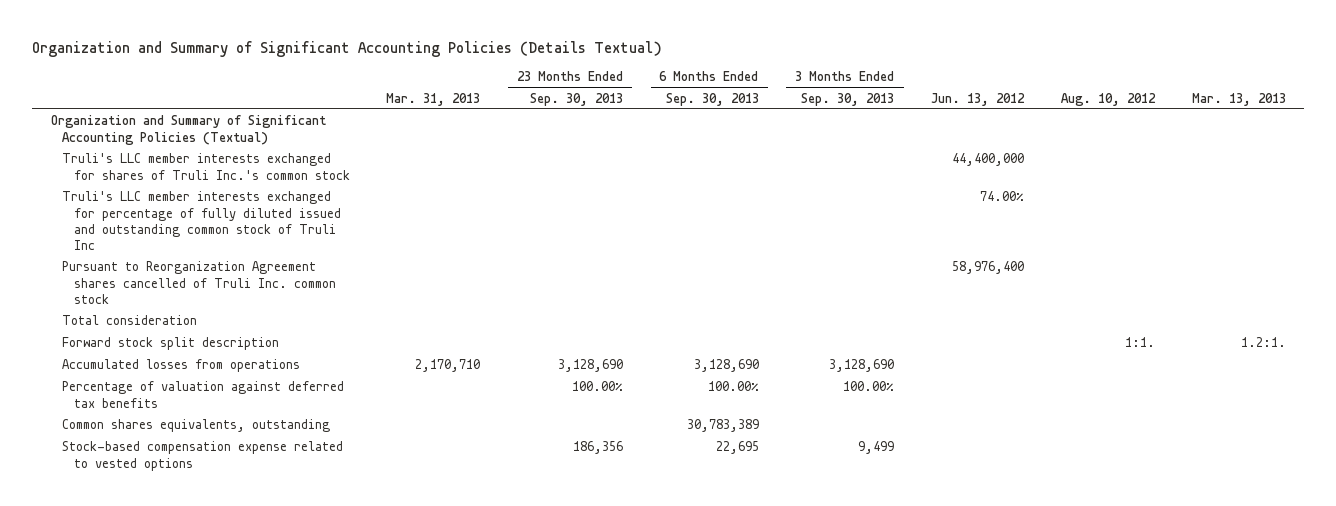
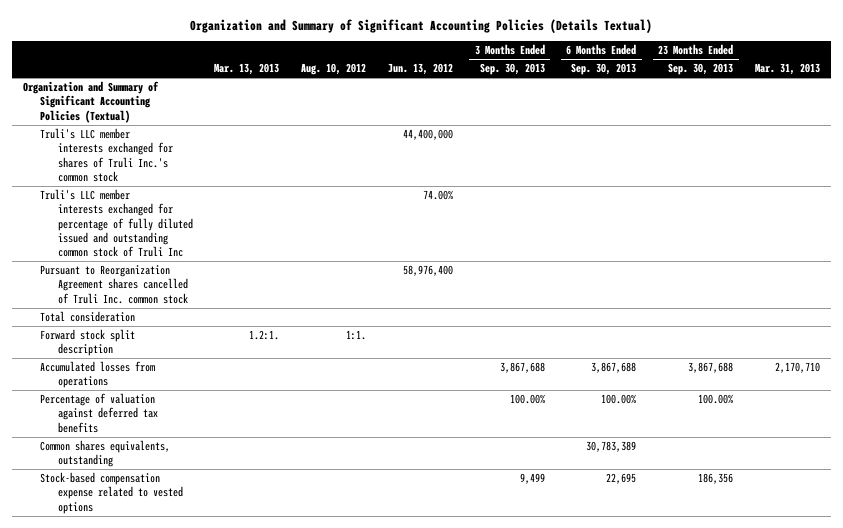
[557,359,623,373] 3,128,690 -> [688,361,734,373] 3,867,688
[693,359,759,373] 3,128,690 -> [591,361,637,373] 3,867,688
[829,359,895,373] 3,128,690 -> [499,361,545,373] 3,867,688

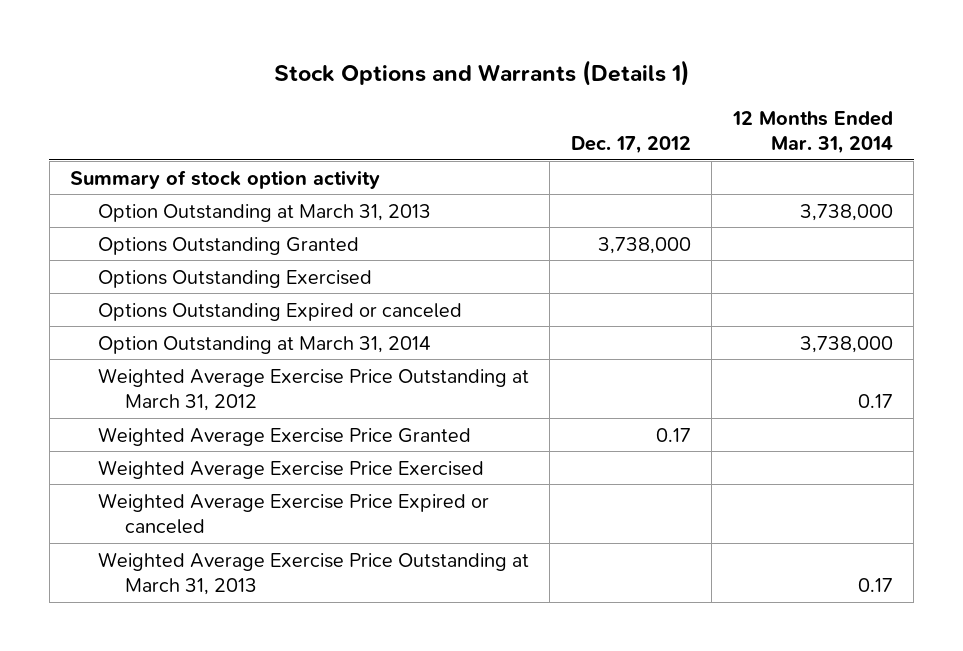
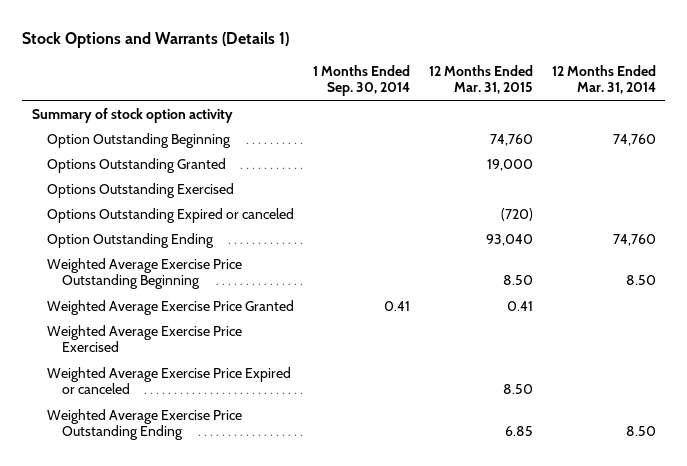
[570,136,691,155] Dec. 17, 2012 -> none
none -> [312,64,410,97] 1 Months Ended Sep. 30, 2014
none -> [428,64,533,95] 12 Months Ended Mar. 31, 2015
[97,203,431,222] Option Outstanding at March 31, 2013 -> [46,132,231,148] Option Outstanding Beginning
[799,203,893,221] 3,738,000 -> [612,133,656,146] 74,760
[97,335,431,354] Option Outstanding at March 31, 2014 -> [46,232,214,248] Option Outstanding Ending
[799,335,893,353] 3,738,000 -> [612,233,656,246] 74,760
[97,367,529,412] Weighted Average Exercise Price Outstanding at March 31, 2012 -> [46,257,242,290] Weighted Average Exercise Price Outstanding Beginning
[857,394,893,409] 0.17 -> [625,275,656,286] 8.50
[97,551,529,596] Weighted Average Exercise Price Outstanding at March 31, 2013 -> [46,408,242,441] Weighted Average Exercise Price Outstanding Ending
[857,578,893,593] 0.17 -> [625,426,656,437] 8.50

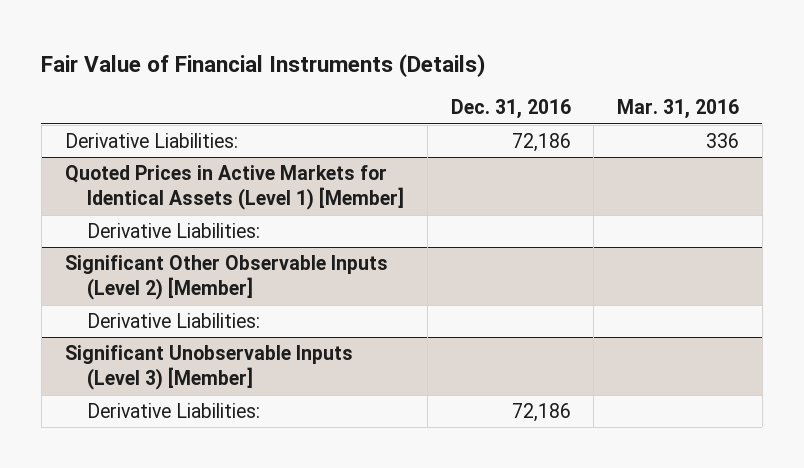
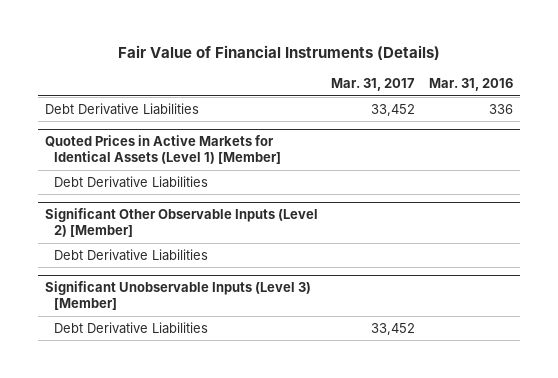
[450,99,571,120] Dec. 31, 2016 -> none
none -> [331,78,416,92] Mar. 31, 2017
[64,133,238,149] Derivative Liabilities: -> [44,102,199,115] Debt Derivative Liabilities
[87,223,261,239] Derivative Liabilities: -> [53,175,208,188] Debt Derivative Liabilities
[87,313,261,329] Derivative Liabilities: -> [53,248,208,261] Debt Derivative Liabilities
[87,403,261,419] Derivative Liabilities: -> [53,321,208,334] Debt Derivative Liabilities

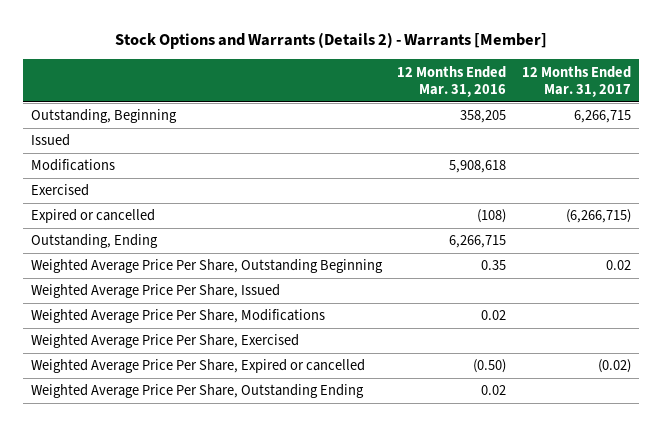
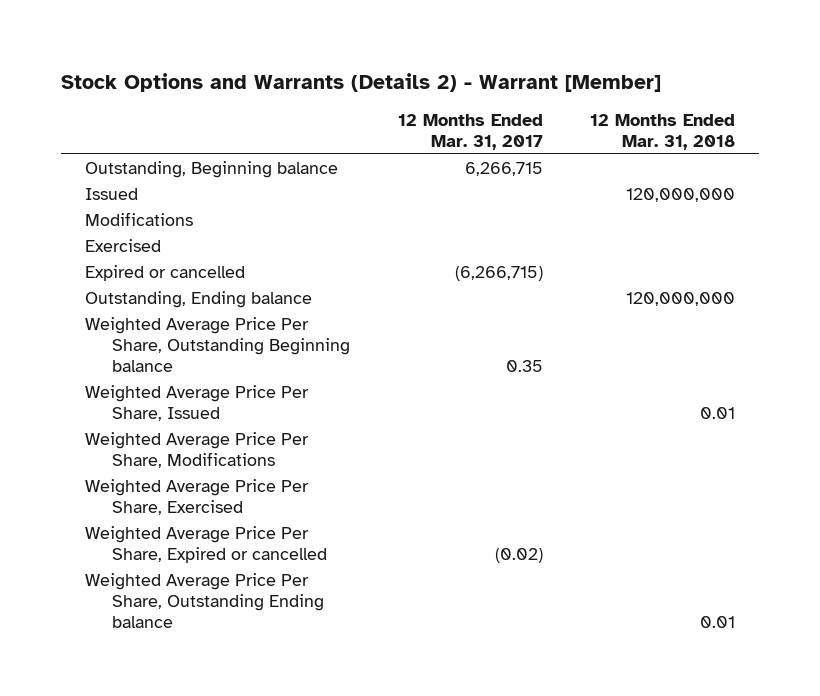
[114,32,547,50] Stock Options and Warrants (Details 2) - Warrants [Member] -> [61,72,662,92] Stock Options and Warrants (Details 2) - Warrant [Member]
[397,65,507,97] 12 Months Ended Mar. 31, 2016 -> none
none -> [590,113,736,150] 12 Months Ended Mar. 31, 2018
[30,109,177,124] Outstanding, Beginning -> [84,161,338,179] Outstanding, Beginning balance
[30,234,158,249] Outstanding, Ending -> [84,291,312,309] Outstanding, Ending balance
[30,259,383,274] Weighted Average Price Per Share, Outstanding Beginning -> [84,317,350,373] Weighted Average Price Per Share, Outstanding Beginning balance
[606,260,632,271] 0.02 -> [505,360,543,373] 0.35
[30,384,364,399] Weighted Average Price Per Share, Outstanding Ending -> [84,573,324,629] Weighted Average Price Per Share, Outstanding Ending balance

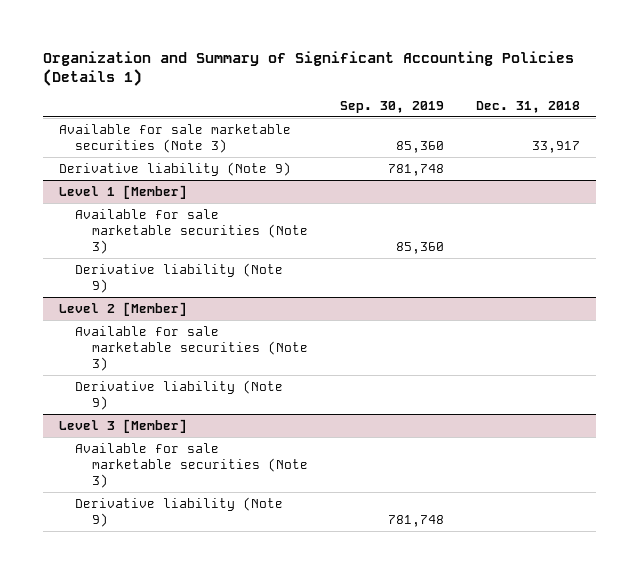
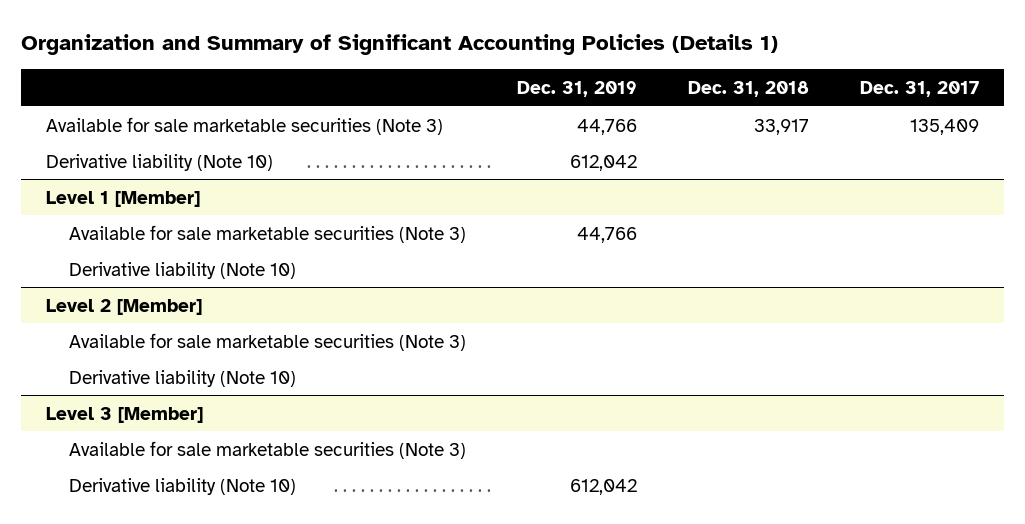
[339,100,444,113] Sep. 30, 2019 -> none
none -> [516,81,637,98] Dec. 31, 2019
none -> [859,81,979,98] Dec. 31, 2017
[59,161,292,176] Derivative liability (Note 9) -> [46,153,274,171] Derivative liability (Note 10)
[75,262,284,293] Derivative liability (Note 9) -> [68,261,296,279] Derivative liability (Note 10)
[75,379,284,410] Derivative liability (Note 9) -> [68,369,296,387] Derivative liability (Note 10)
[75,496,284,527] Derivative liability (Note 9) -> [68,477,296,495] Derivative liability (Note 10)

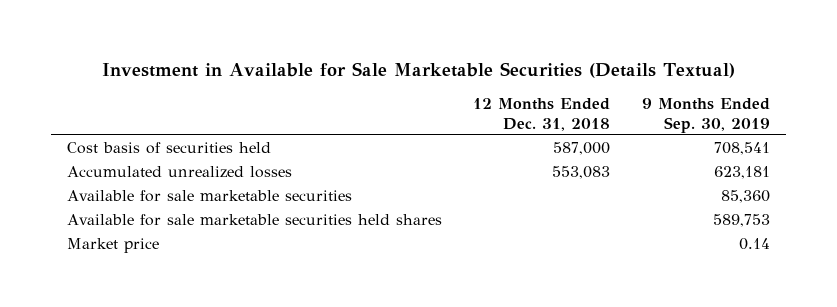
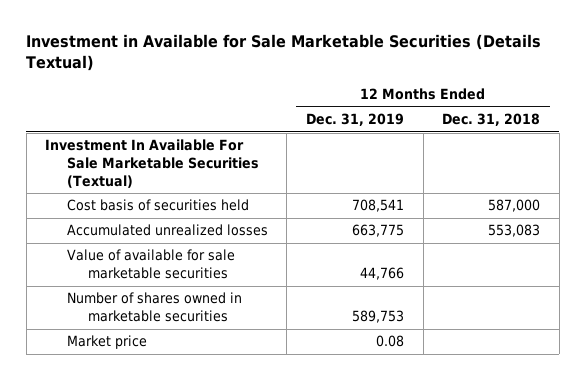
[642,98,771,133] 9 Months Ended Sep. 30, 2019 -> none
none -> [305,113,404,127] Dec. 31, 2019
none -> [45,139,259,188] Investment In Available For Sale Marketable Securities (Textual)
[66,214,442,227] Available for sale marketable securities held shares -> none
[66,190,352,203] Available for sale marketable securities -> [66,249,235,280] Value of available for sale marketable securities
none -> [66,292,242,323] Number of shares owned in marketable securities

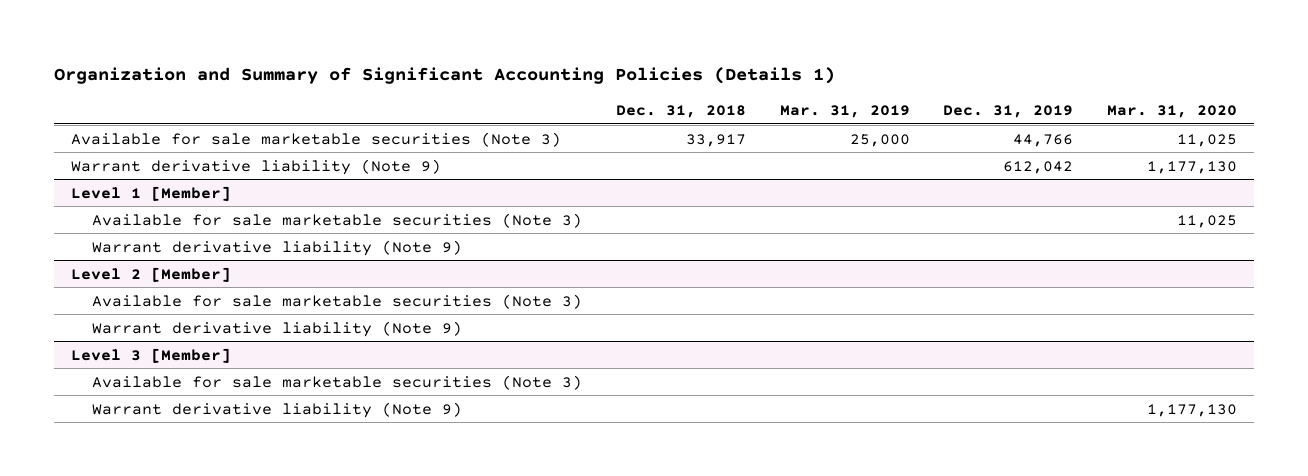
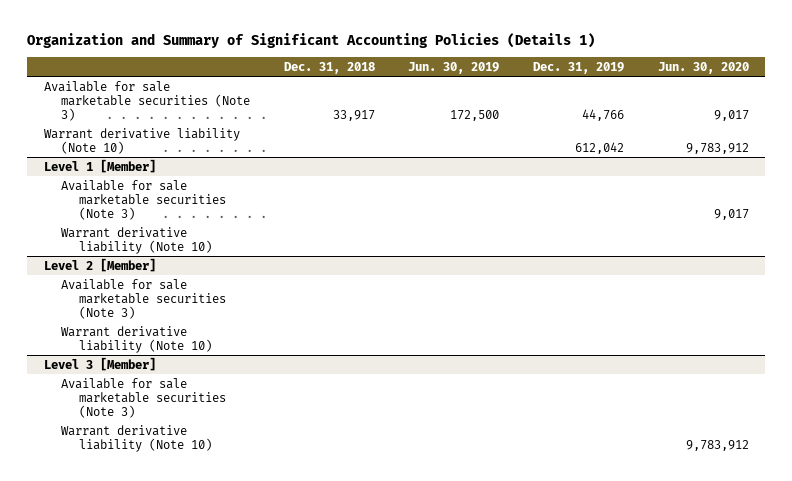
[779,105,910,119] Mar. 31, 2019 -> none
[1107,105,1238,119] Mar. 31, 2020 -> none
none -> [408,61,500,74] Jun. 30, 2019
none -> [657,61,749,74] Jun. 30, 2020
[70,158,441,175] Warrant derivative liability (Note 9) -> [43,127,240,154] Warrant derivative liability (Note 10)
[91,239,462,256] Warrant derivative liability (Note 9) -> [61,226,212,254] Warrant derivative liability (Note 10)
[91,320,462,337] Warrant derivative liability (Note 9) -> [61,325,212,353] Warrant derivative liability (Note 10)
[91,401,462,418] Warrant derivative liability (Note 9) -> [61,424,212,452] Warrant derivative liability (Note 10)

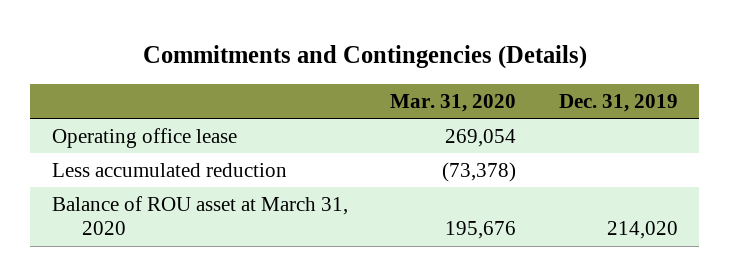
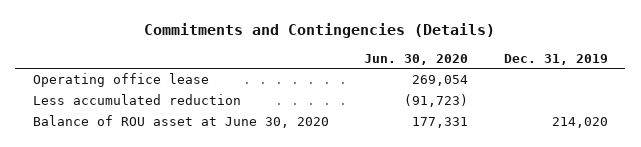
[390,94,517,113] Mar. 31, 2020 -> none
none -> [364,53,469,65] Jun. 30, 2020
[51,195,348,236] Balance of ROU asset at March 31, 2020 -> [33,114,330,128] Balance of ROU asset at June 30, 2020

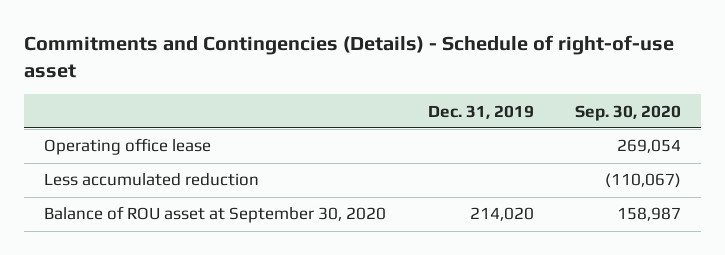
[144,23,496,39] Commitments and Contingencies (Details) -> [23,35,674,79] Commitments and Contingencies (Details) - Schedule of right-of-use asset
[364,53,469,65] Jun. 30, 2020 -> none
none -> [574,104,681,121] Sep. 30, 2020
[33,114,330,128] Balance of ROU asset at June 30, 2020 -> [44,206,387,224] Balance of ROU asset at September 30, 2020

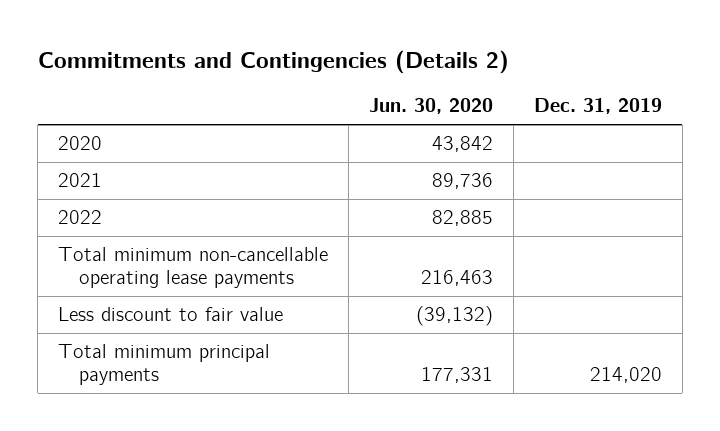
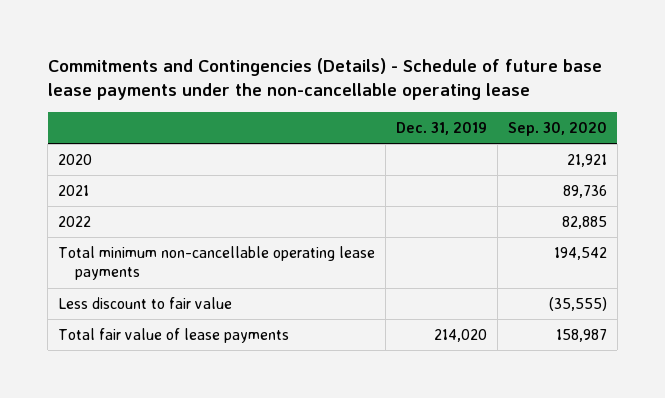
[37,49,509,74] Commitments and Contingencies (Details 2) -> [47,58,602,101] Commitments and Contingencies (Details) - Schedule of future base lease payments under the non-cancellable operating lease
[368,98,493,115] Jun. 30, 2020 -> none
none -> [507,122,607,137] Sep. 30, 2020
[58,344,271,386] Total minimum principal payments -> [58,327,290,343] Total fair value of lease payments

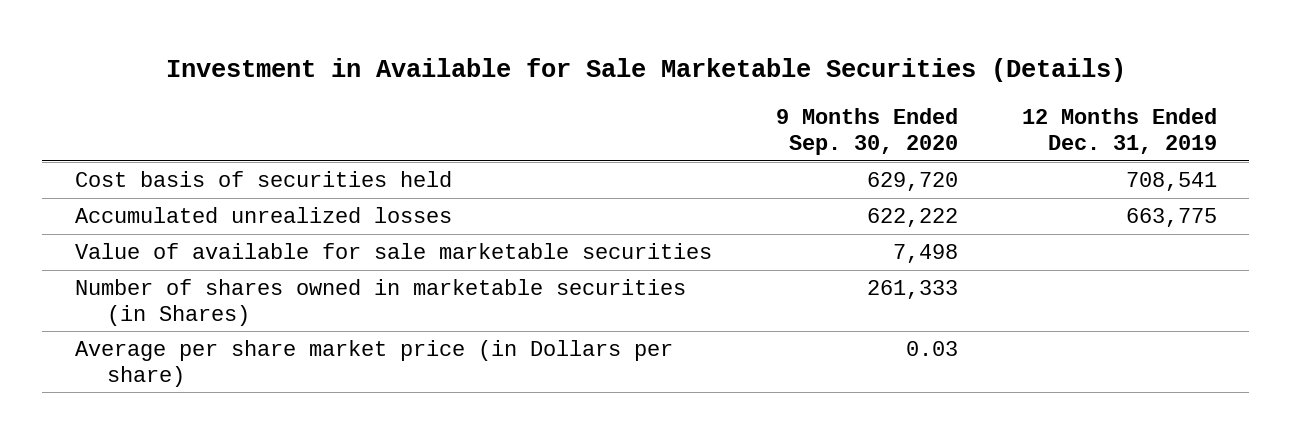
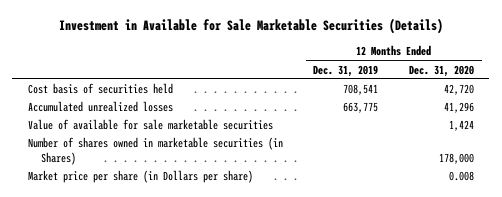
[775,108,958,156] 9 Months Ended Sep. 30, 2020 -> none
none -> [409,64,475,77] Dec. 31, 2020
[74,340,673,387] Average per share market price (in Dollars per share) -> [27,170,253,184] Market price per share (in Dollars per share)

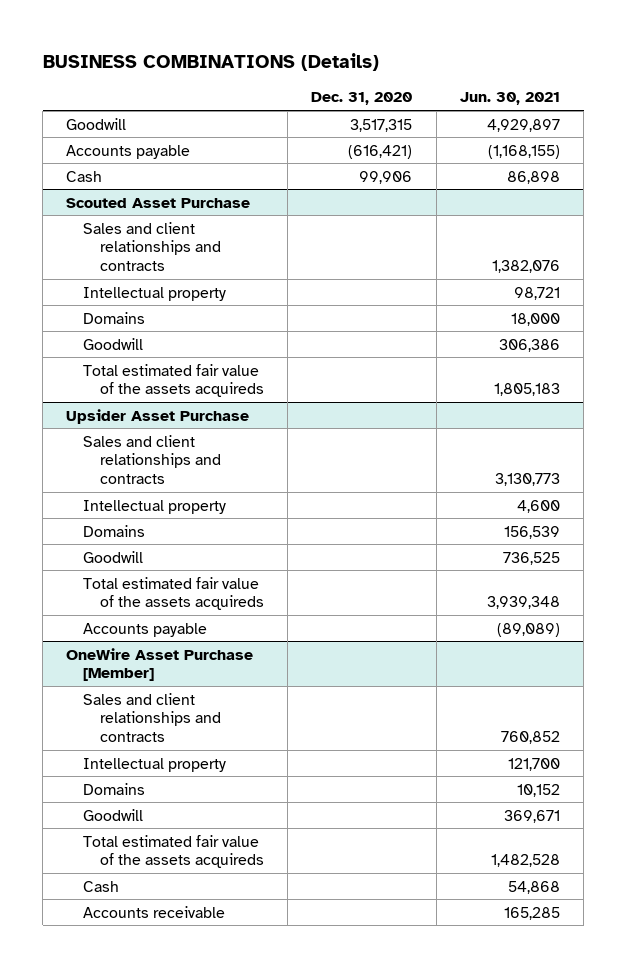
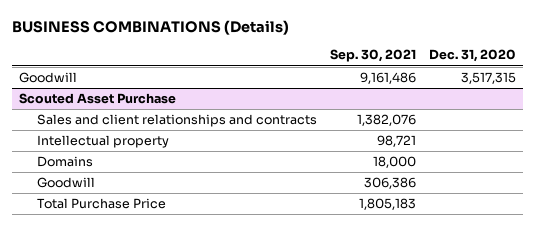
[459,92,560,106] Jun. 30, 2021 -> none
none -> [329,49,416,63] Sep. 30, 2021
[66,144,191,159] Accounts payable -> none
[66,170,103,182] Cash -> none
[66,408,250,424] Upsider Asset Purchase -> none
[83,434,221,485] Sales and client relationships and contracts -> none
[83,499,227,514] Intellectual property -> none
[83,524,146,537] Domains -> none
[83,550,144,563] Goodwill -> none
[83,576,264,611] Total estimated fair value of the assets acquireds -> none
[83,622,208,637] Accounts payable -> none
[66,647,254,682] OneWire Asset Purchase [Member] -> none
[83,692,221,743] Sales and client relationships and contracts -> none
[83,757,227,772] Intellectual property -> none
[83,782,146,795] Domains -> none
[83,808,144,821] Goodwill -> none
[83,834,264,869] Total estimated fair value of the assets acquireds -> none
[83,880,120,892] Cash -> none
[83,905,226,918] Accounts receivable -> none
[83,363,264,398] Total estimated fair value of the assets acquireds -> [36,198,166,210] Total Purchase Price

